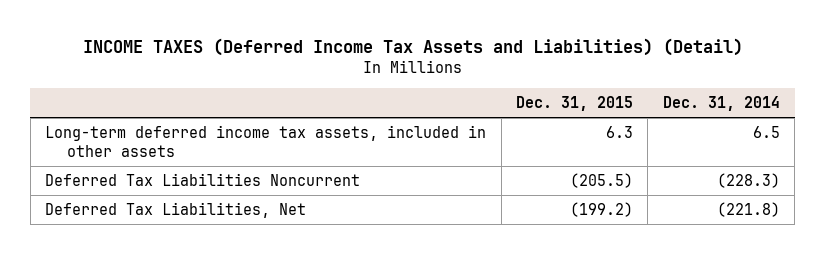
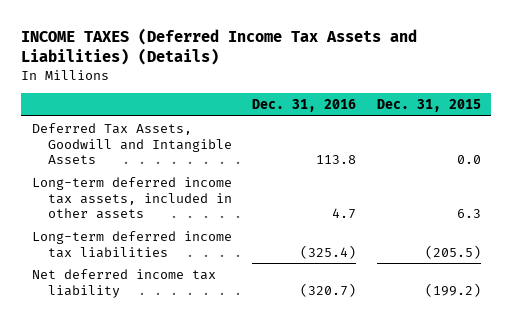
[82,38,743,57] INCOME TAXES (Deferred Income Tax Assets and Liabilities) (Detail) -> [21,27,418,66] INCOME TAXES (Deferred Income Tax Assets and Liabilities) (Details)
[662,96,780,112] Dec. 31, 2014 -> none
none -> [252,99,357,113] Dec. 31, 2016
none -> [31,122,232,165] Deferred Tax Assets, Goodwill and Intangible Assets
[45,173,361,187] Deferred Tax Liabilities Noncurrent -> [31,230,232,258] Long-term deferred income tax liabilities
[45,202,307,219] Deferred Tax Liabilities, Net -> [31,268,216,298] Net deferred income tax liability

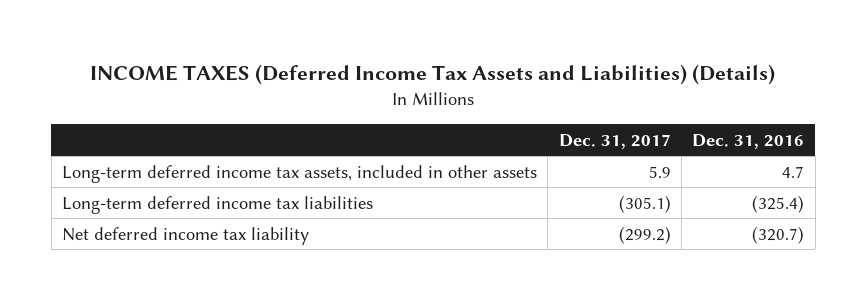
[376,99,481,113] Dec. 31, 2015 -> none
none -> [558,133,671,149] Dec. 31, 2017
[31,122,232,165] Deferred Tax Assets, Goodwill and Intangible Assets -> none

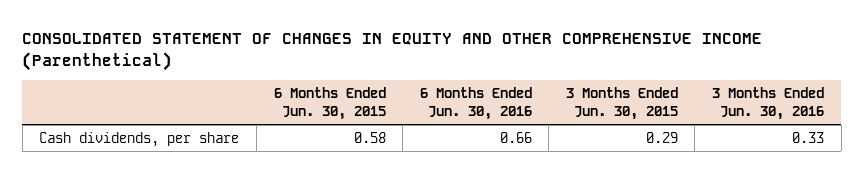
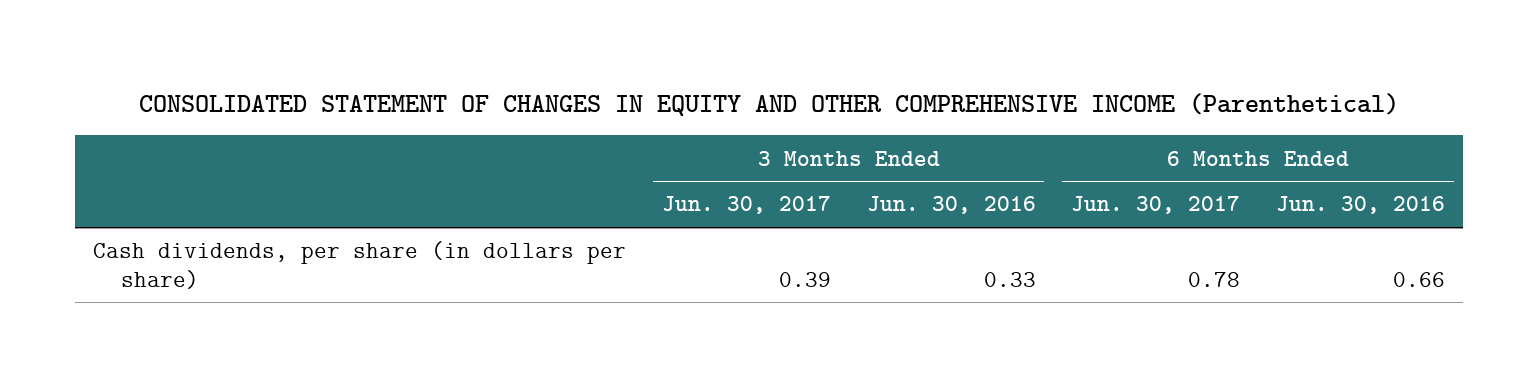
[273,86,386,120] 6 Months Ended Jun. 30, 2015 -> none
[565,86,678,120] 3 Months Ended Jun. 30, 2015 -> none
none -> [661,196,831,215] Jun. 30, 2017
none -> [1071,196,1241,215] Jun. 30, 2017
[39,132,240,148] Cash dividends, per share -> [92,241,626,289] Cash dividends, per share (in dollars per share)

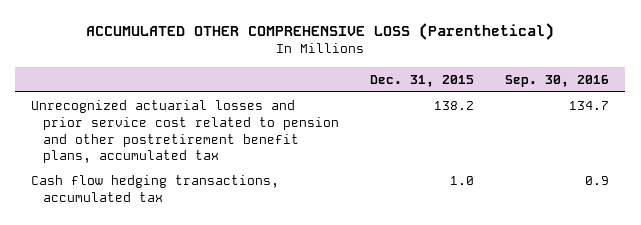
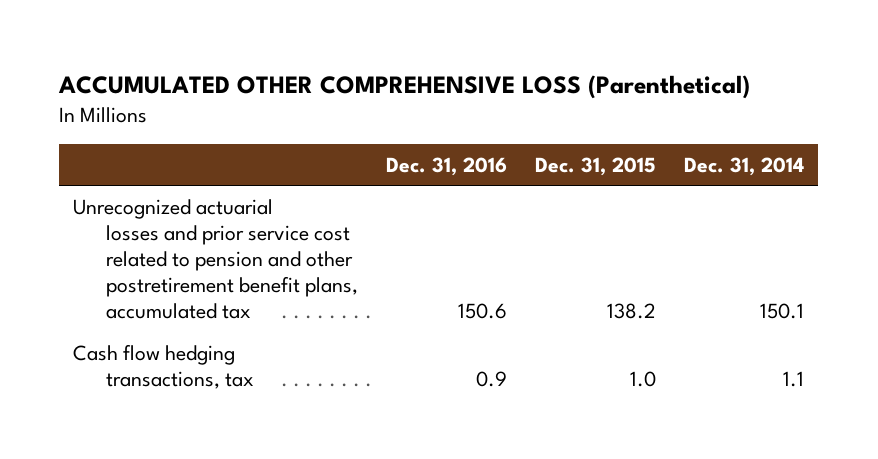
[505,74,610,87] Sep. 30, 2016 -> none
none -> [386,156,508,176] Dec. 31, 2016
none -> [684,156,805,176] Dec. 31, 2014
[31,175,280,202] Cash flow hedging transactions, accumulated tax -> [73,344,255,389] Cash flow hedging transactions, tax

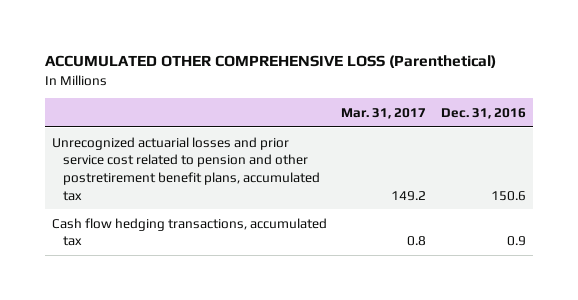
[535,156,657,176] Dec. 31, 2015 -> none
[684,156,805,176] Dec. 31, 2014 -> none
none -> [341,107,427,119] Mar. 31, 2017
[73,344,255,389] Cash flow hedging transactions, tax -> [52,217,328,247] Cash flow hedging transactions, accumulated tax

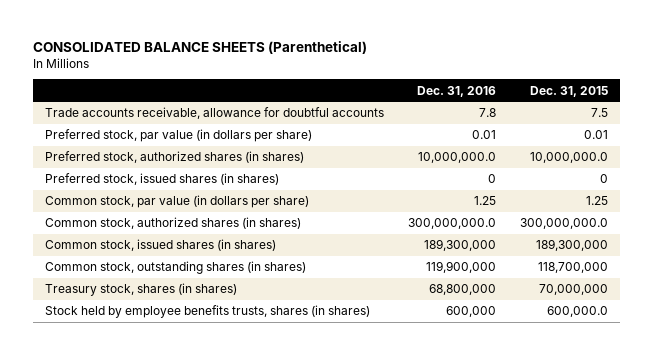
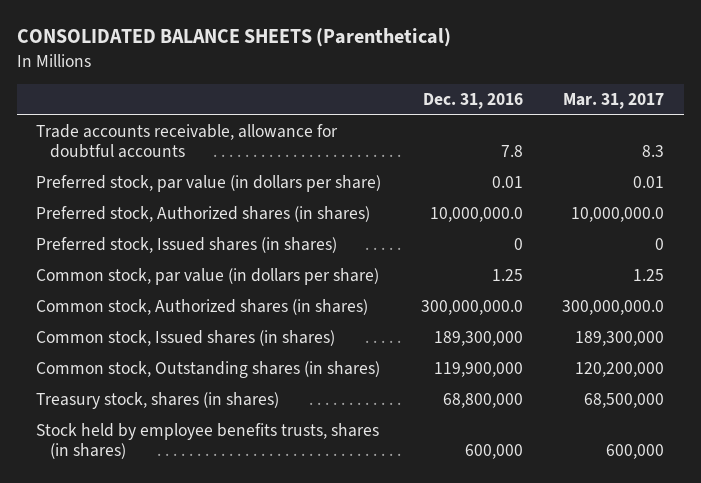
[530,85,609,97] Dec. 31, 2015 -> none
none -> [563,93,665,110] Mar. 31, 2017
[45,151,305,164] Preferred stock, authorized shares (in shares) -> [36,206,371,223] Preferred stock, Authorized shares (in shares)
[45,173,280,186] Preferred stock, issued shares (in shares) -> [36,237,338,254] Preferred stock, Issued shares (in shares)
[45,217,302,230] Common stock, authorized shares (in shares) -> [36,299,369,316] Common stock, Authorized shares (in shares)
[45,239,277,252] Common stock, issued shares (in shares) -> [36,330,336,347] Common stock, Issued shares (in shares)
[45,261,307,275] Common stock, outstanding shares (in shares) -> [36,361,381,379] Common stock, Outstanding shares (in shares)

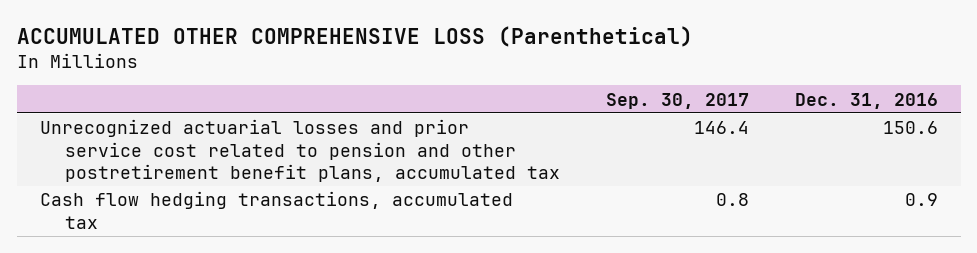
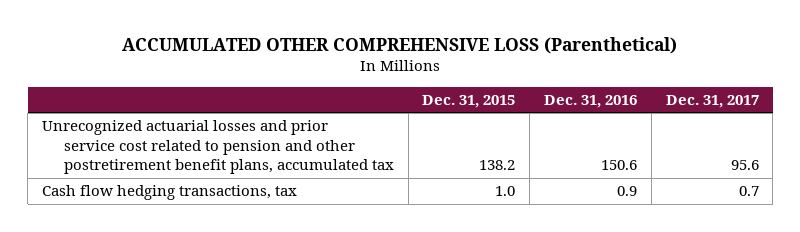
[605,92,749,109] Sep. 30, 2017 -> none
none -> [422,94,516,108] Dec. 31, 2015
none -> [665,94,759,108] Dec. 31, 2017
[39,191,513,229] Cash flow hedging transactions, accumulated tax -> [41,185,297,201] Cash flow hedging transactions, tax

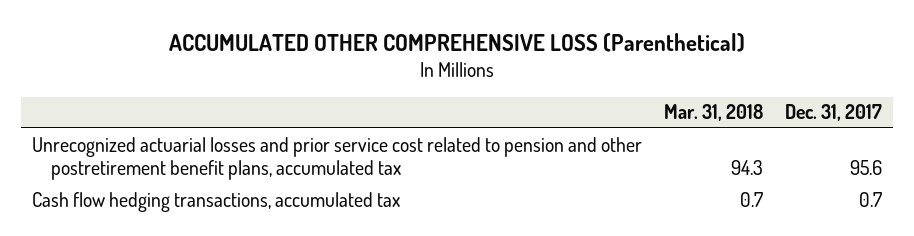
[422,94,516,108] Dec. 31, 2015 -> none
[543,94,637,108] Dec. 31, 2016 -> none
none -> [663,104,763,122] Mar. 31, 2018
[41,185,297,201] Cash flow hedging transactions, tax -> [32,191,401,212] Cash flow hedging transactions, accumulated tax

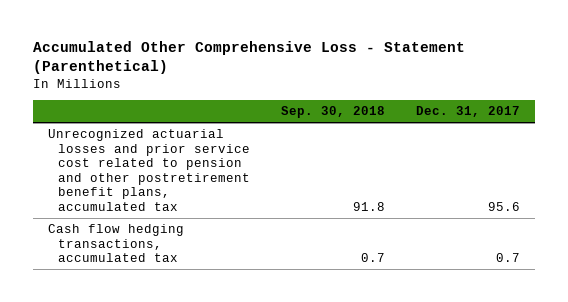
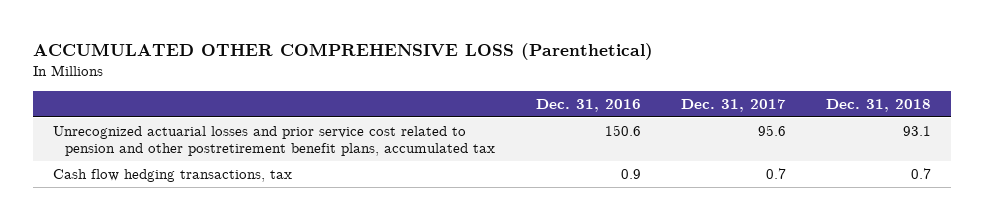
[32,40,465,75] Accumulated Other Comprehensive Loss - Statement (Parenthetical) -> [33,43,654,61] ACCUMULATED OTHER COMPREHENSIVE LOSS (Parenthetical)
[280,106,385,119] Sep. 30, 2018 -> none
none -> [535,99,641,113] Dec. 31, 2016
none -> [826,99,932,113] Dec. 31, 2018
[47,224,184,263] Cash flow hedging transactions, accumulated tax -> [53,169,293,183] Cash flow hedging transactions, tax

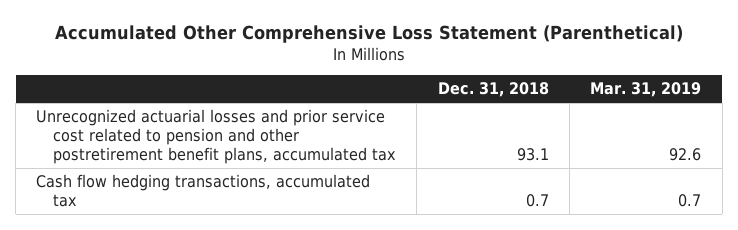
[33,43,654,61] ACCUMULATED OTHER COMPREHENSIVE LOSS (Parenthetical) -> [54,25,683,44] Accumulated Other Comprehensive Loss Statement (Parenthetical)
[535,99,641,113] Dec. 31, 2016 -> none
[680,99,786,113] Dec. 31, 2017 -> none
none -> [590,82,702,98] Mar. 31, 2019
[53,169,293,183] Cash flow hedging transactions, tax -> [36,174,371,207] Cash flow hedging transactions, accumulated tax

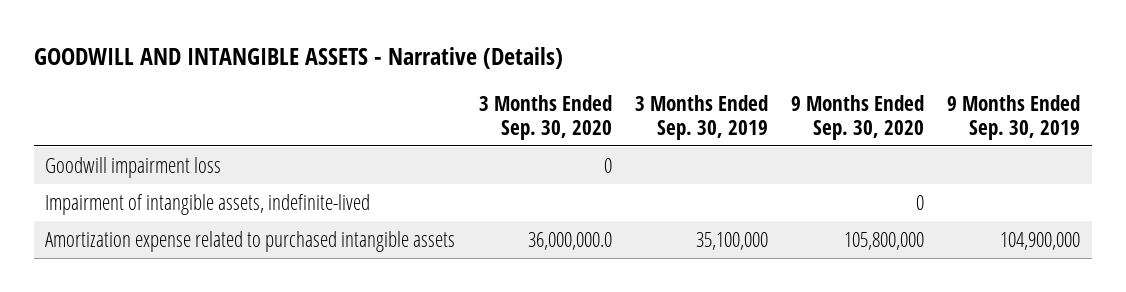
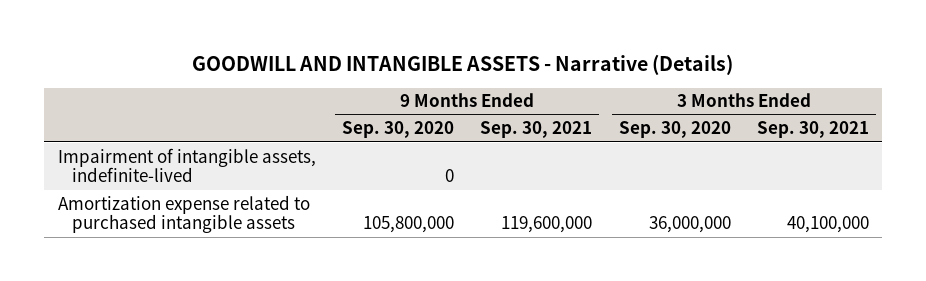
[634,94,768,140] 3 Months Ended Sep. 30, 2019 -> none
[947,94,1081,140] 9 Months Ended Sep. 30, 2019 -> none
none -> [480,121,593,139] Sep. 30, 2021
none -> [756,121,869,139] Sep. 30, 2021
[45,156,222,178] Goodwill impairment loss -> none
[527,231,612,250] 36,000,000.0 -> [648,216,731,234] 36,000,000

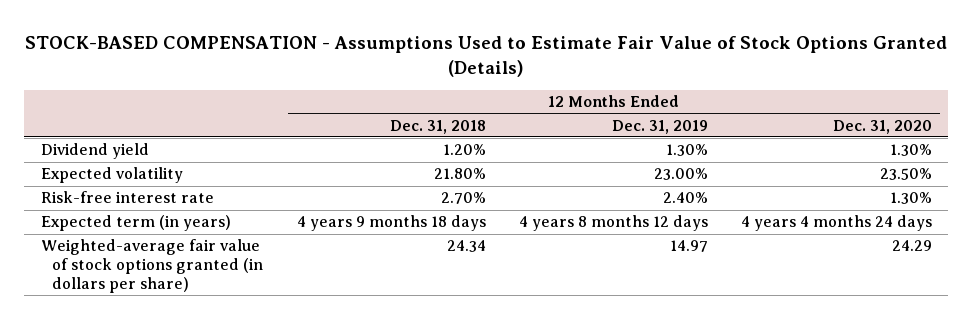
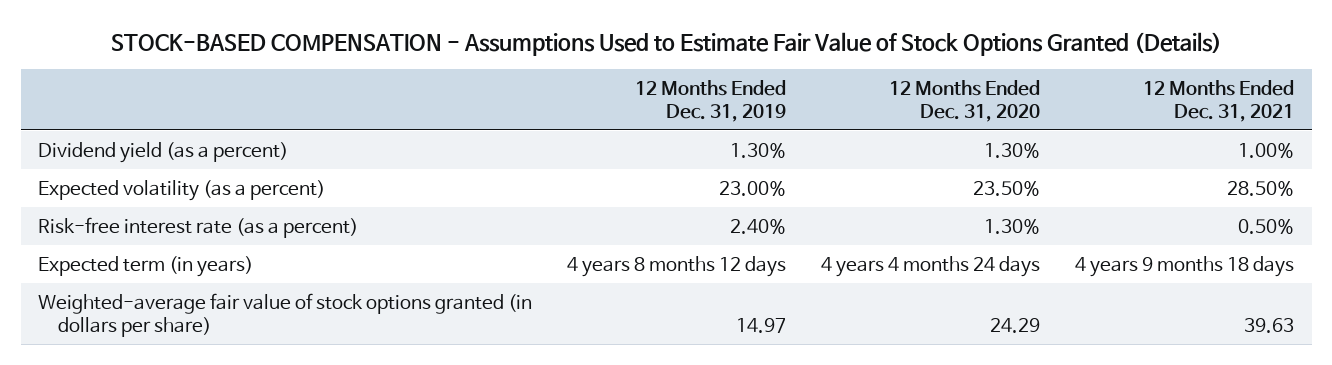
[389,119,486,134] Dec. 31, 2018 -> none
none -> [1143,80,1295,122] 12 Months Ended Dec. 31, 2021
[40,143,149,160] Dividend yield -> [38,141,289,163] Dividend yield (as a percent)
[40,167,183,184] Expected volatility -> [38,179,326,201] Expected volatility (as a percent)
[40,191,214,204] Risk-free interest rate -> [38,216,359,238] Risk-free interest rate (as a percent)

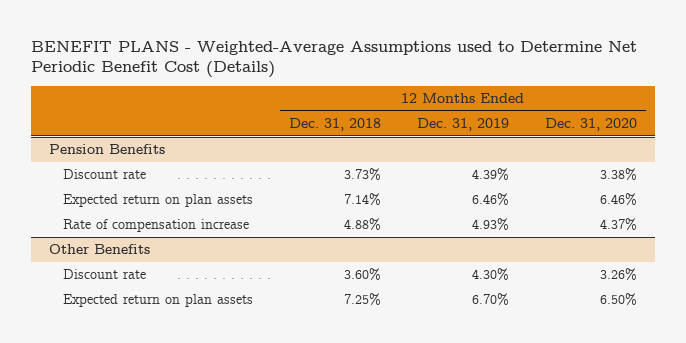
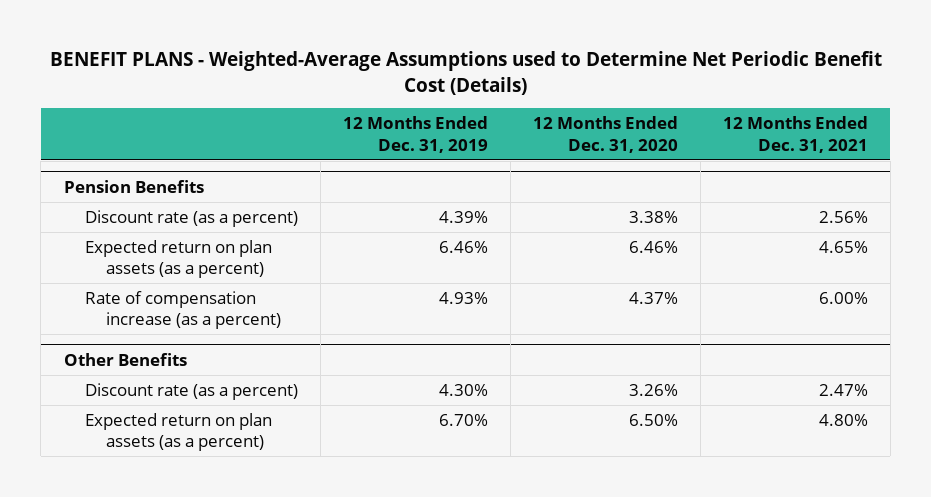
[289,117,382,131] Dec. 31, 2018 -> none
none -> [722,116,868,153] 12 Months Ended Dec. 31, 2021
[63,169,147,180] Discount rate -> [84,209,298,227] Discount rate (as a percent)
[63,194,254,208] Expected return on plan assets -> [84,239,272,279] Expected return on plan assets (as a percent)
[63,219,250,233] Rate of compensation increase -> [84,290,281,330] Rate of compensation increase (as a percent)
[63,269,147,280] Discount rate -> [84,382,298,400] Discount rate (as a percent)
[63,294,254,308] Expected return on plan assets -> [84,412,272,452] Expected return on plan assets (as a percent)

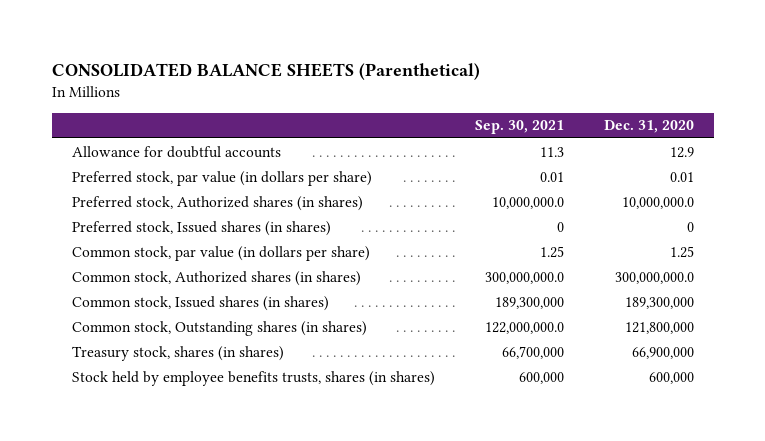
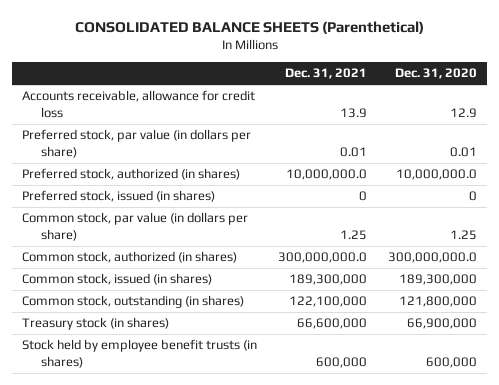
[474,120,564,135] Sep. 30, 2021 -> none
none -> [285,68,368,80] Dec. 31, 2021
[71,145,281,158] Allowance for doubtful accounts -> [22,90,256,118] Accounts receivable, allowance for credit loss
[71,195,363,211] Preferred stock, Authorized shares (in shares) -> [22,168,241,181] Preferred stock, authorized (in shares)
[71,220,331,236] Preferred stock, Issued shares (in shares) -> [22,190,216,203] Preferred stock, issued (in shares)
[71,270,361,286] Common stock, Authorized shares (in shares) -> [22,251,238,264] Common stock, authorized (in shares)
[71,295,329,311] Common stock, Issued shares (in shares) -> [22,273,213,286] Common stock, issued (in shares)
[71,320,367,336] Common stock, Outstanding shares (in shares) -> [22,295,245,309] Common stock, outstanding (in shares)
[71,345,284,361] Treasury stock, shares (in shares) -> [22,317,170,331] Treasury stock (in shares)
[71,370,435,386] Stock held by employee benefits trusts, shares (in shares) -> [22,339,258,368] Stock held by employee benefit trusts (in shares)

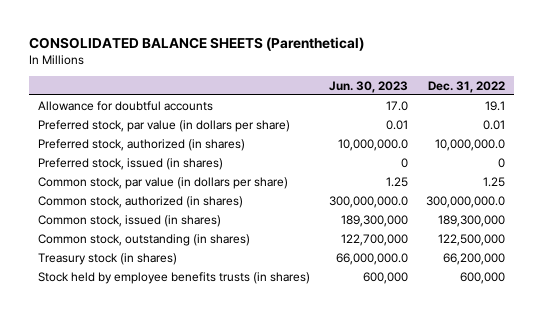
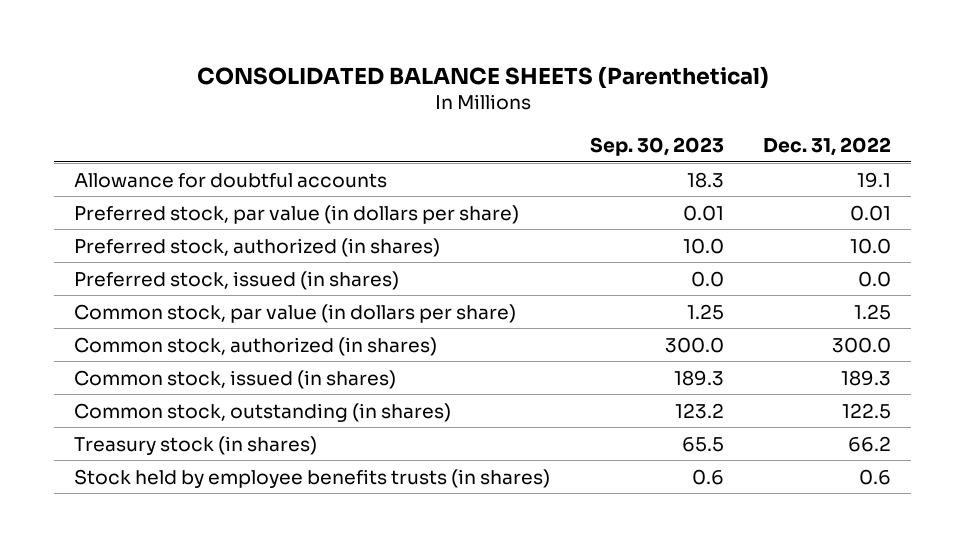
[328,80,408,93] Jun. 30, 2023 -> none
none -> [589,136,724,156] Sep. 30, 2023
[435,138,506,151] 10,000,000.0 -> [850,237,892,254] 10.0
[498,157,506,168] 0 -> [858,270,892,287] 0.0
[426,195,506,208] 300,000,000.0 -> [832,336,892,353] 300.0
[438,214,506,227] 189,300,000 -> [841,369,892,386] 189.3
[438,233,506,246] 122,500,000 -> [842,402,892,419] 122.5
[443,252,506,265] 66,200,000 -> [848,435,892,452] 66.2
[460,271,506,284] 600,000 -> [859,468,892,485] 0.6

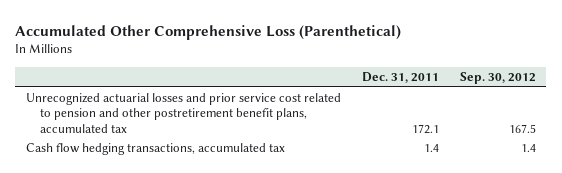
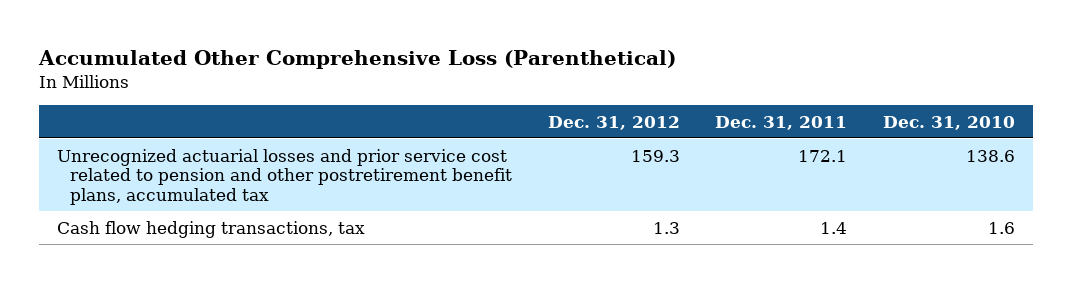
[459,71,536,84] Sep. 30, 2012 -> none
none -> [547,115,680,130] Dec. 31, 2012
none -> [883,115,1016,130] Dec. 31, 2010
[25,143,285,156] Cash flow hedging transactions, accumulated tax -> [56,220,365,238] Cash flow hedging transactions, tax

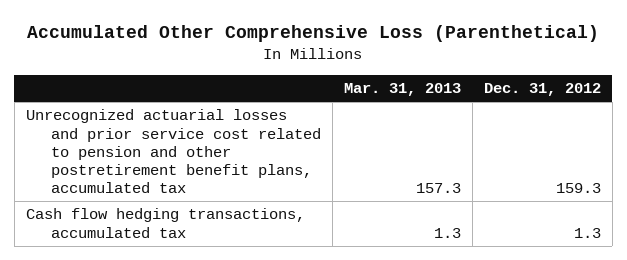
[715,115,848,130] Dec. 31, 2011 -> none
[883,115,1016,130] Dec. 31, 2010 -> none
none -> [343,83,461,97] Mar. 31, 2013
[56,220,365,238] Cash flow hedging transactions, tax -> [25,208,305,238] Cash flow hedging transactions, accumulated tax

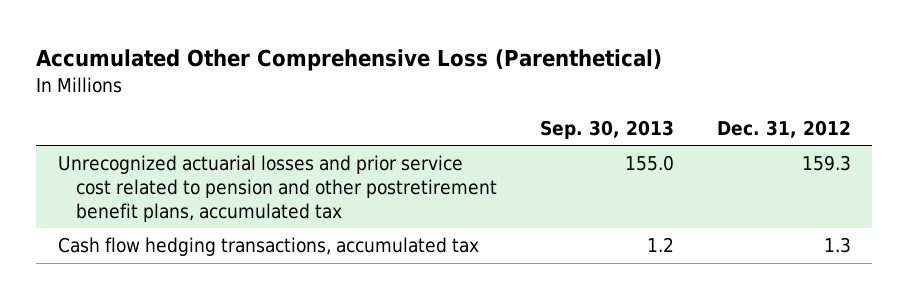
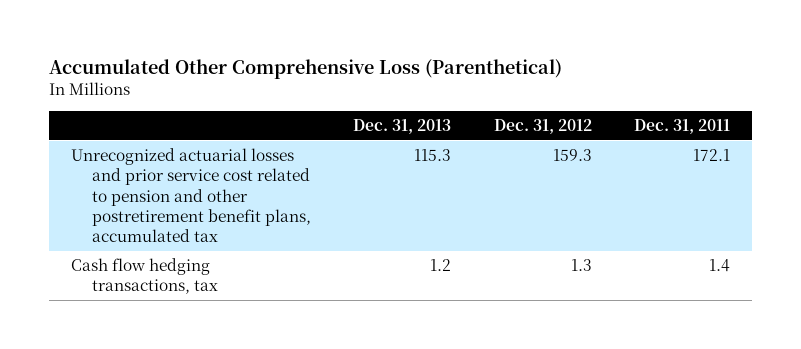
[539,119,674,139] Sep. 30, 2013 -> none
none -> [353,118,452,134] Dec. 31, 2013
none -> [634,118,731,134] Dec. 31, 2011
[57,237,479,257] Cash flow hedging transactions, accumulated tax -> [70,258,219,295] Cash flow hedging transactions, tax

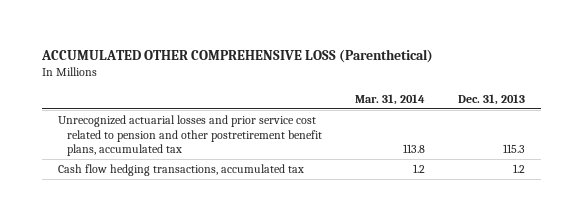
[49,58,563,79] Accumulated Other Comprehensive Loss (Parenthetical) -> [40,49,433,64] ACCUMULATED OTHER COMPREHENSIVE LOSS (Parenthetical)
[493,118,592,134] Dec. 31, 2012 -> none
[634,118,731,134] Dec. 31, 2011 -> none
none -> [354,93,425,105] Mar. 31, 2014
[70,258,219,295] Cash flow hedging transactions, tax -> [58,164,305,177] Cash flow hedging transactions, accumulated tax

